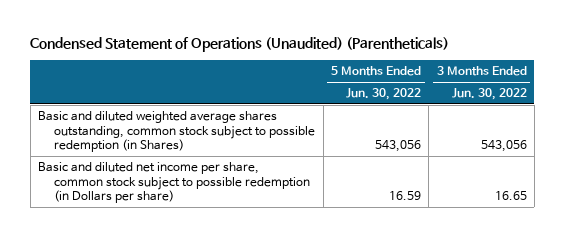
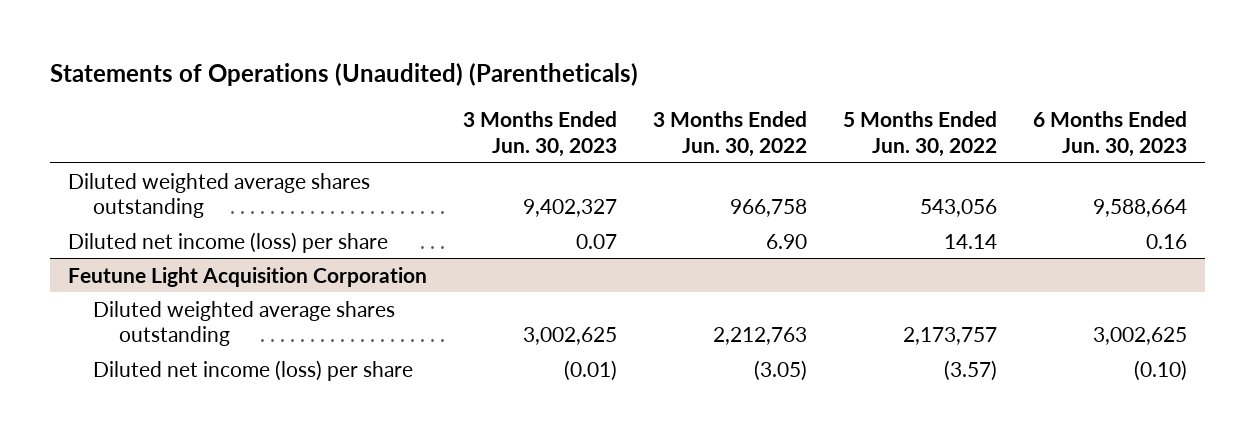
[30,37,450,53] Condensed Statement of Operations (Unaudited) (Parentheticals) -> [49,62,638,86] Statements of Operations (Unaudited) (Parentheticals)
none -> [462,111,617,157] 3 Months Ended Jun. 30, 2023
none -> [1032,111,1187,157] 6 Months Ended Jun. 30, 2023
[37,111,316,153] Basic and diluted weighted average shares outstanding, common stock subject to possible redemption (in Shares) -> [67,172,370,219] Diluted weighted average shares outstanding
[480,140,527,153] 543,056 -> [729,199,807,218] 966,758
[37,162,311,204] Basic and diluted net income per share, common stock subject to possible redemption (in Dollars per share) -> [67,231,388,253] Diluted net income (loss) per share
[388,191,421,201] 16.59 -> [943,233,997,249] 14.14
[494,191,527,201] 16.65 -> [765,233,807,249] 6.90
none -> [67,266,427,287] Feutune Light Acquisition Corporation
none -> [93,300,396,347] Diluted weighted average shares outstanding
none -> [93,359,414,381] Diluted net income (loss) per share

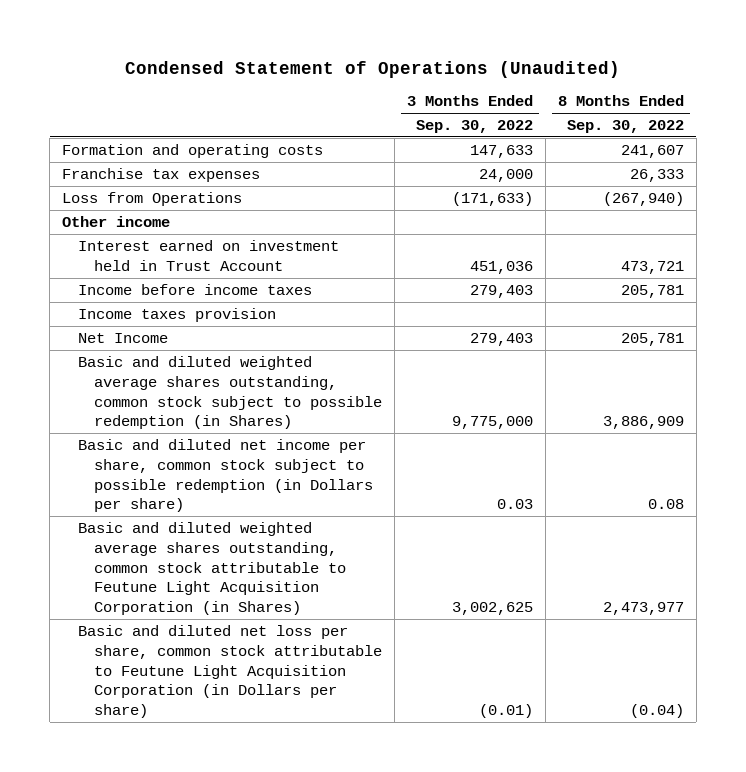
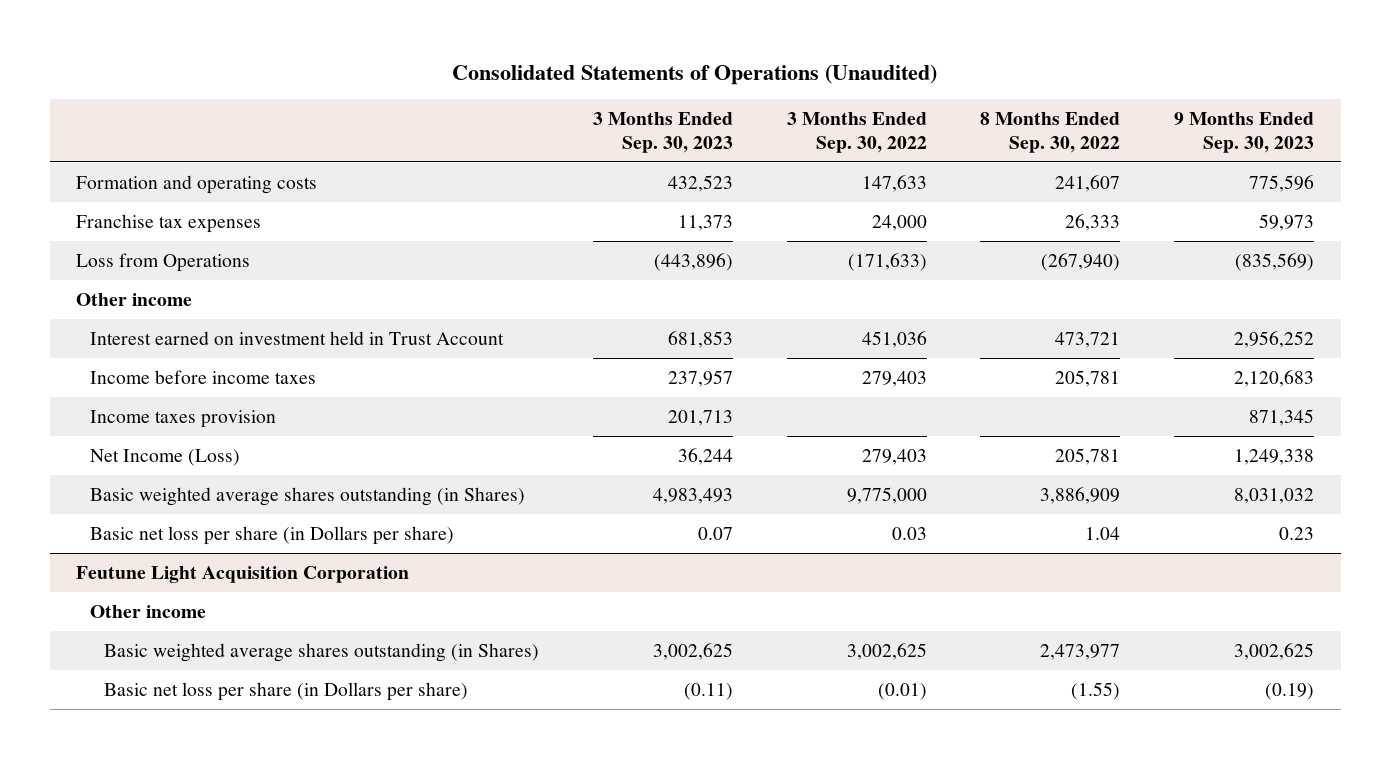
[125,60,621,78] Condensed Statement of Operations (Unaudited) -> [452,63,938,85] Consolidated Statements of Operations (Unaudited)
none -> [593,111,734,153] 3 Months Ended Sep. 30, 2023
none -> [1174,111,1315,153] 9 Months Ended Sep. 30, 2023
[78,624,383,719] Basic and diluted net loss per share, common stock attributable to Feutune Light Acquisition Corporation (in Dollars per share) -> none
[78,332,169,343] Net Income -> [90,448,241,466] Net Income (Loss)
[78,355,383,430] Basic and diluted weighted average shares outstanding, common stock subject to possible redemption (in Shares) -> [90,486,526,506] Basic weighted average shares outstanding (in Shares)
[78,438,374,513] Basic and diluted net income per share, common stock subject to possible redemption (in Dollars per share) -> [90,525,455,545] Basic net loss per share (in Dollars per share)
[647,499,684,510] 0.08 -> [1085,526,1121,540] 1.04
none -> [76,565,410,583] Feutune Light Acquisition Corporation
none -> [90,604,207,618] Other income
[78,521,347,616] Basic and diluted weighted average shares outstanding, common stock attributable to Feutune Light Acquisition Corporation (in Shares) -> [104,642,540,662] Basic weighted average shares outstanding (in Shares)
none -> [104,681,469,701] Basic net loss per share (in Dollars per share)

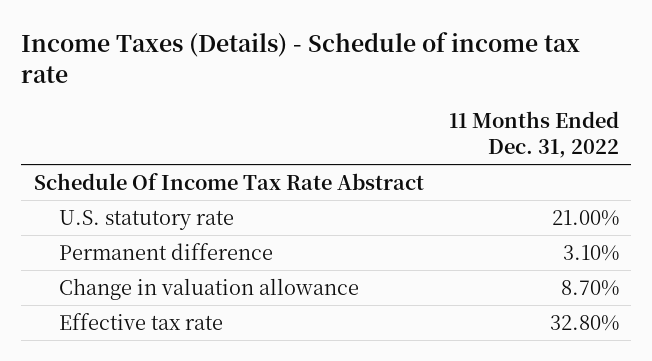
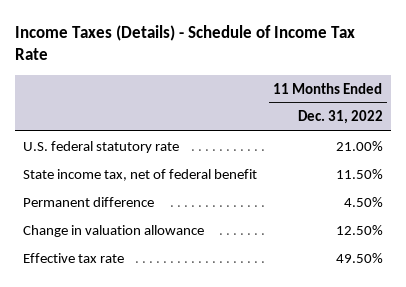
[21,32,581,84] Income Taxes (Details) - Schedule of income tax rate -> [15,24,356,61] Income Taxes (Details) - Schedule of Income Tax Rate
[33,172,424,190] Schedule Of Income Tax Rate Abstract -> none
[58,209,234,230] U.S. statutory rate -> [23,140,180,153] U.S. federal statutory rate
none -> [23,168,258,181] State income tax, net of federal benefit
[562,244,619,261] 3.10% -> [343,196,383,207] 4.50%
[560,279,619,296] 8.70% -> [335,224,383,235] 12.50%
[549,314,619,331] 32.80% -> [335,252,383,263] 49.50%

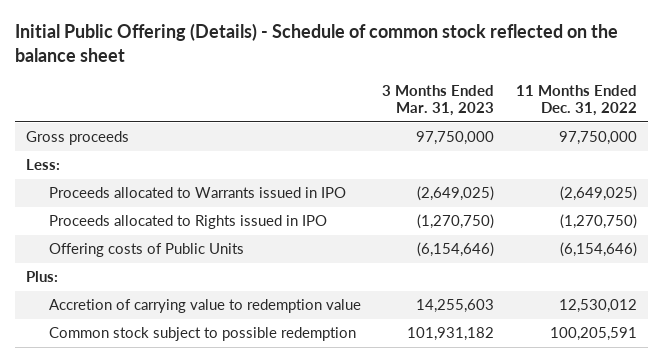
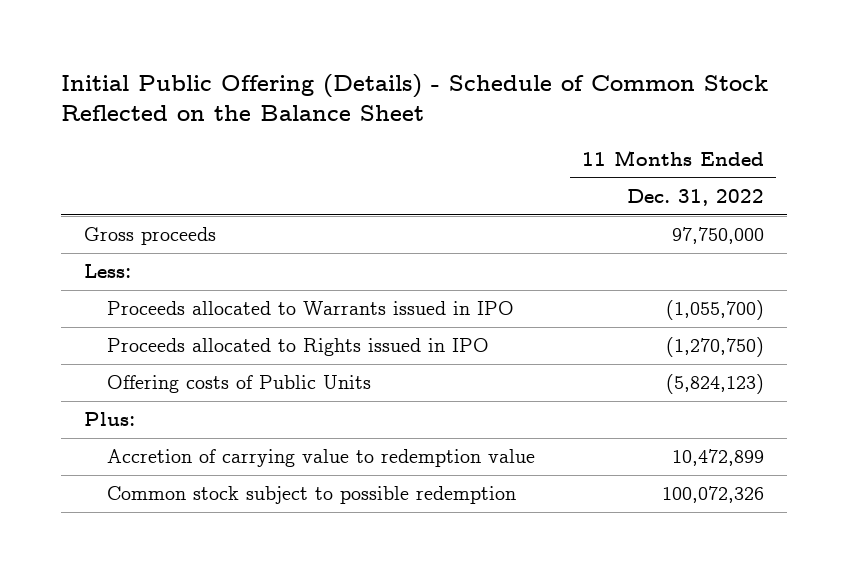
[15,23,619,62] Initial Public Offering (Details) - Schedule of common stock reflected on the balance sheet -> [60,74,768,122] Initial Public Offering (Details) - Schedule of Common Stock Reflected on the Balance Sheet
[382,85,495,117] 3 Months Ended Mar. 31, 2023 -> none
[560,186,638,202] (2,649,025) -> [666,300,765,321] (1,055,700)
[560,242,638,258] (6,154,646) -> [666,374,765,395] (5,824,123)
[559,299,638,314] 12,530,012 -> [672,449,765,467] 10,472,899
[550,327,638,342] 100,205,591 -> [662,486,765,504] 100,072,326

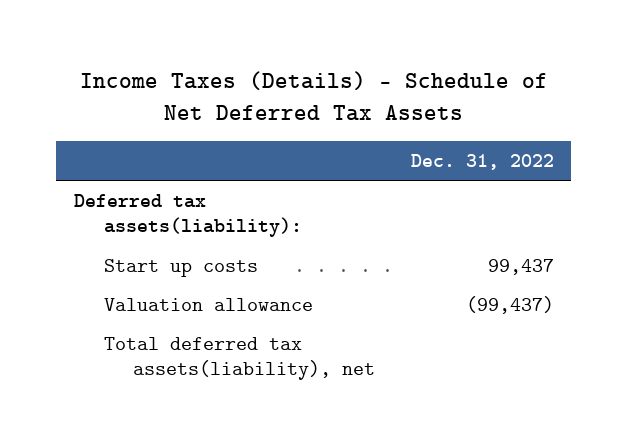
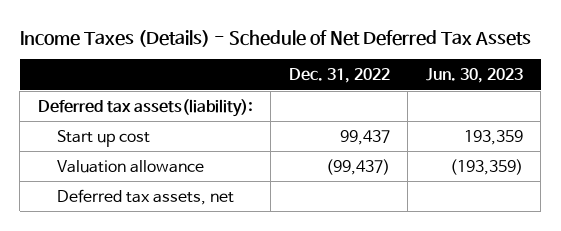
none -> [425,67,523,83] Jun. 30, 2023
[103,259,258,278] Start up costs -> [56,129,150,147] Start up cost
[103,337,376,381] Total deferred tax assets(liability), net -> [56,188,234,205] Deferred tax assets, net

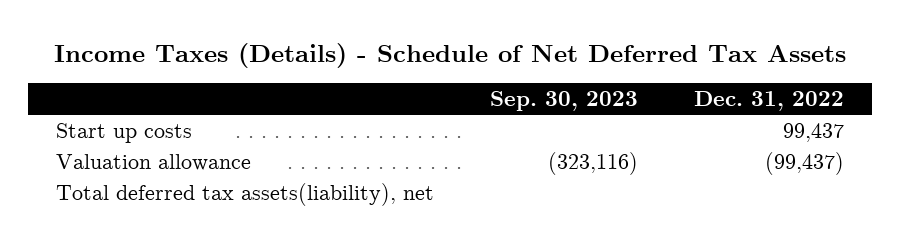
[425,67,523,83] Jun. 30, 2023 -> none
none -> [490,91,639,112] Sep. 30, 2023
[37,98,253,117] Deferred tax assets(liability): -> none
[56,129,150,147] Start up cost -> [56,122,193,143] Start up costs
[56,188,234,205] Deferred tax assets, net -> [56,182,435,206] Total deferred tax assets(liability), net

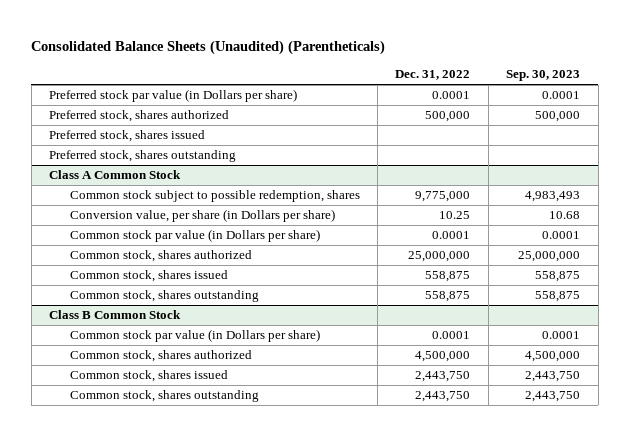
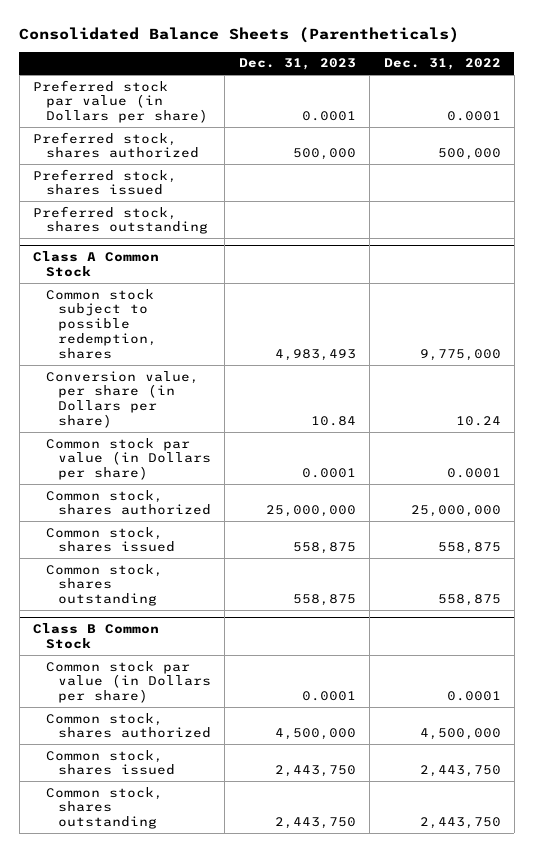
[31,40,386,56] Consolidated Balance Sheets (Unaudited) (Parentheticals) -> [19,27,460,44] Consolidated Balance Sheets (Parentheticals)
[506,70,581,82] Sep. 30, 2023 -> none
none -> [238,58,356,71] Dec. 31, 2023
[439,211,471,220] 10.25 -> [455,416,501,427] 10.24

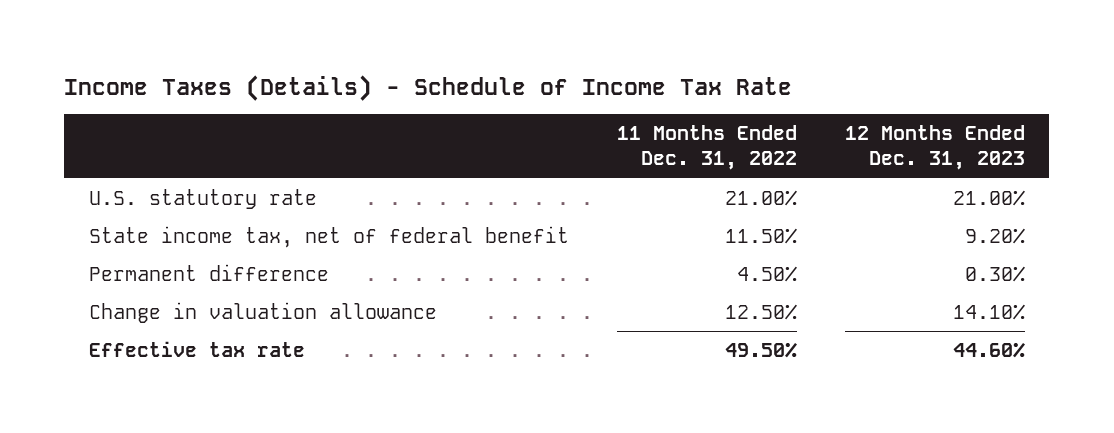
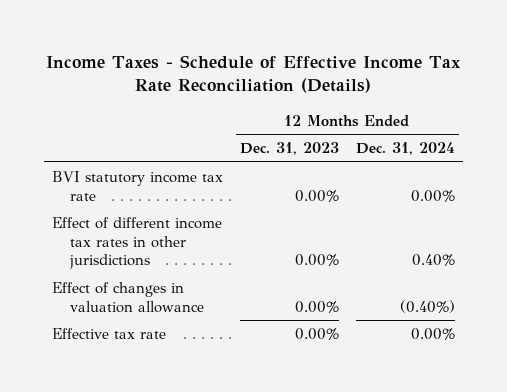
[64,74,793,101] Income Taxes (Details) - Schedule of Income Tax Rate -> [46,54,462,94] Income Taxes - Schedule of Effective Income Tax Rate Reconciliation (Details)
[616,125,797,171] 11 Months Ended Dec. 31, 2022 -> none
none -> [355,142,455,156] Dec. 31, 2024
[88,225,569,248] State income tax, net of federal benefit -> none
[88,263,329,281] Permanent difference -> none
[88,188,317,209] U.S. statutory rate -> [52,171,224,201] BVI statutory income tax rate
[953,189,1026,206] 21.00% -> [294,189,339,202] 0.00%
none -> [52,217,223,270] Effect of different income tax rates in other jurisdictions
[88,301,437,323] Change in valuation allowance -> [52,282,204,313] Effect of changes in valuation allowance
[953,303,1026,320] 14.10% -> [294,300,339,313] 0.00%
[953,342,1026,358] 44.60% -> [294,328,339,341] 0.00%

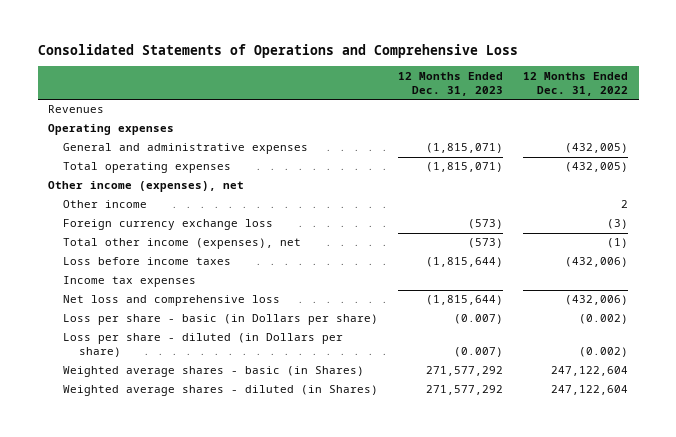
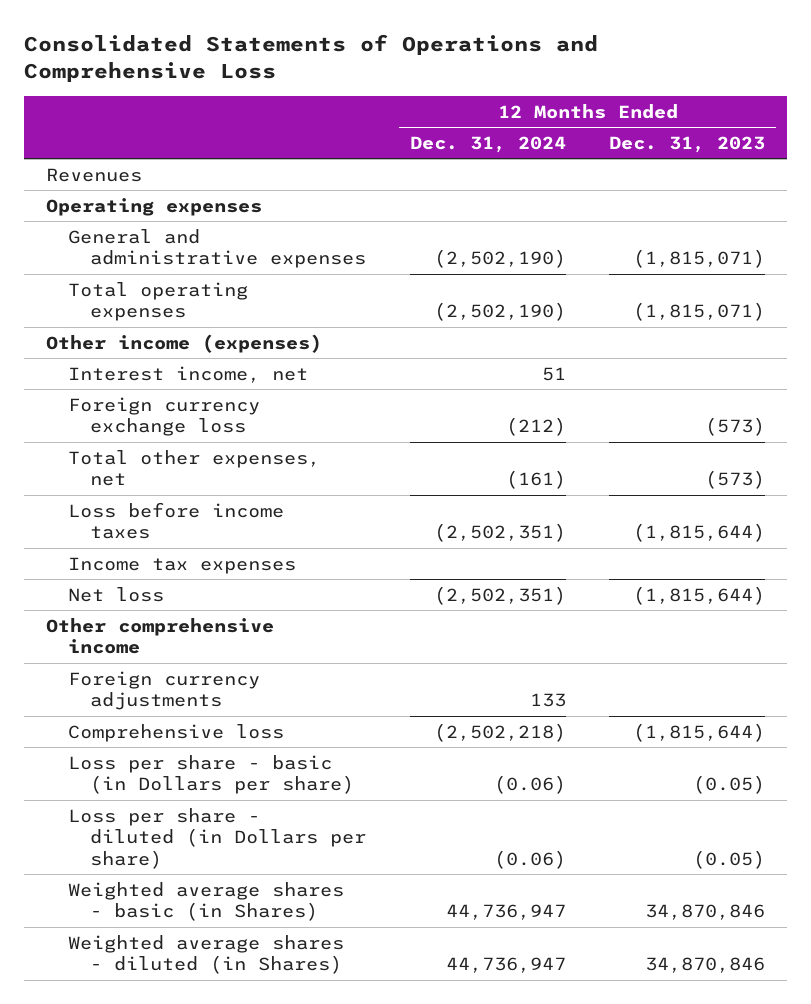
[523,71,629,96] 12 Months Ended Dec. 31, 2022 -> none
none -> [409,135,566,153] Dec. 31, 2024
[63,200,148,209] Other income -> none
[47,181,244,193] Other income (expenses), net -> [45,333,322,353] Other income (expenses)
none -> [68,365,309,383] Interest income, net
[63,238,302,250] Total other income (expenses), net -> [68,449,321,487] Total other expenses, net
[63,295,281,307] Net loss and comprehensive loss -> [68,586,165,602] Net loss
none -> [45,617,274,655] Other comprehensive income
none -> [68,670,261,711] Foreign currency adjustments
none -> [68,723,285,742] Comprehensive loss
[454,314,504,325] (0.007) -> [693,775,766,795] (0.05)
[454,347,504,358] (0.007) -> [693,849,766,869] (0.05)
[426,366,504,377] 271,577,292 -> [645,904,766,921] 34,870,846
[426,385,504,396] 271,577,292 -> [645,957,766,974] 34,870,846

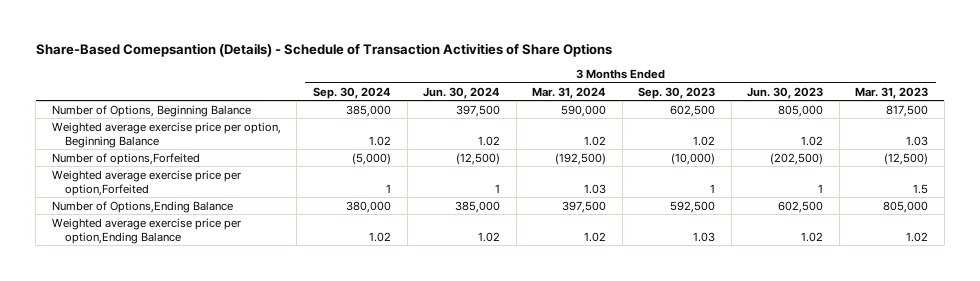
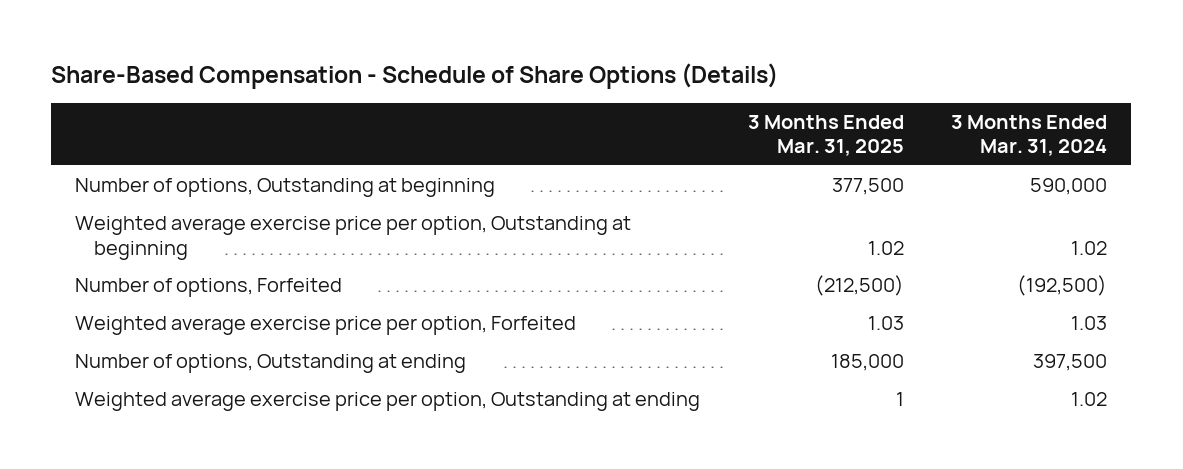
[35,42,612,57] Share-Based Comepsantion (Details) - Schedule of Transaction Activities of Share Options -> [51,62,779,89] Share-Based Compensation - Schedule of Share Options (Details)
[313,86,392,99] Sep. 30, 2024 -> none
[423,86,501,99] Jun. 30, 2024 -> none
[638,86,716,99] Sep. 30, 2023 -> none
[747,86,824,99] Jun. 30, 2023 -> none
[855,86,929,99] Mar. 31, 2023 -> none
none -> [747,114,904,157] 3 Months Ended Mar. 31, 2025
[51,104,251,117] Number of Options, Beginning Balance -> [75,178,496,198] Number of options, Outstanding at beginning
[51,121,281,148] Weighted average exercise price per option, Beginning Balance -> [75,216,632,260] Weighted average exercise price per option, Outstanding at beginning
[51,152,200,165] Number of options,Forfeited -> [75,278,343,298] Number of options, Forfeited
[51,169,241,196] Weighted average exercise price per option,Forfeited -> [75,316,577,336] Weighted average exercise price per option, Forfeited
[51,200,233,213] Number of Options,Ending Balance -> [75,354,467,374] Number of options, Outstanding at ending
[51,217,241,244] Weighted average exercise price per option,Ending Balance -> [75,392,701,412] Weighted average exercise price per option, Outstanding at ending

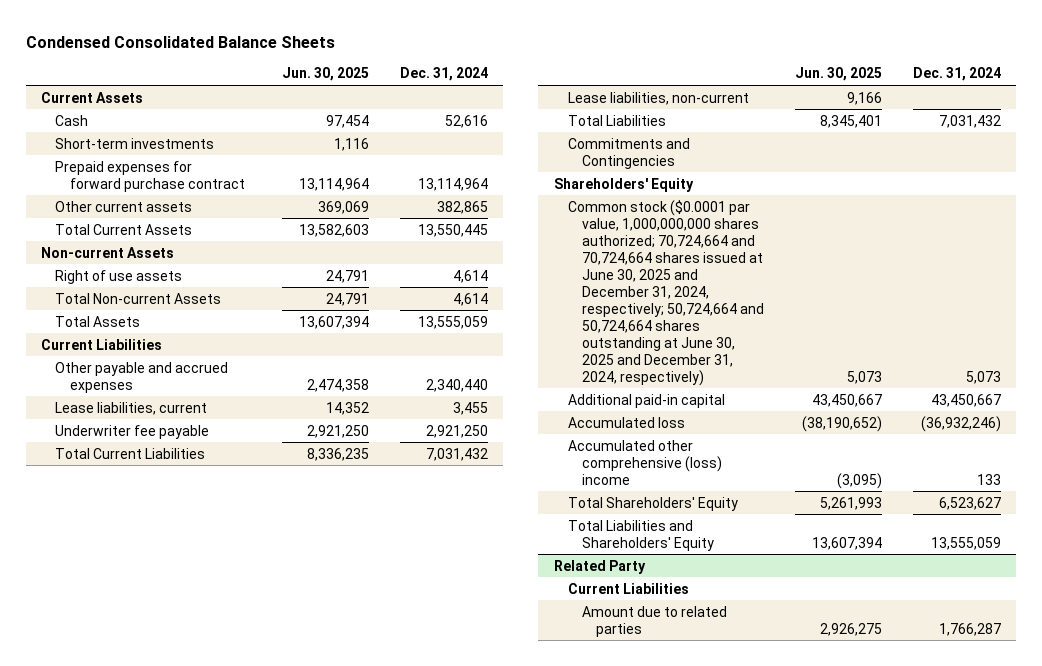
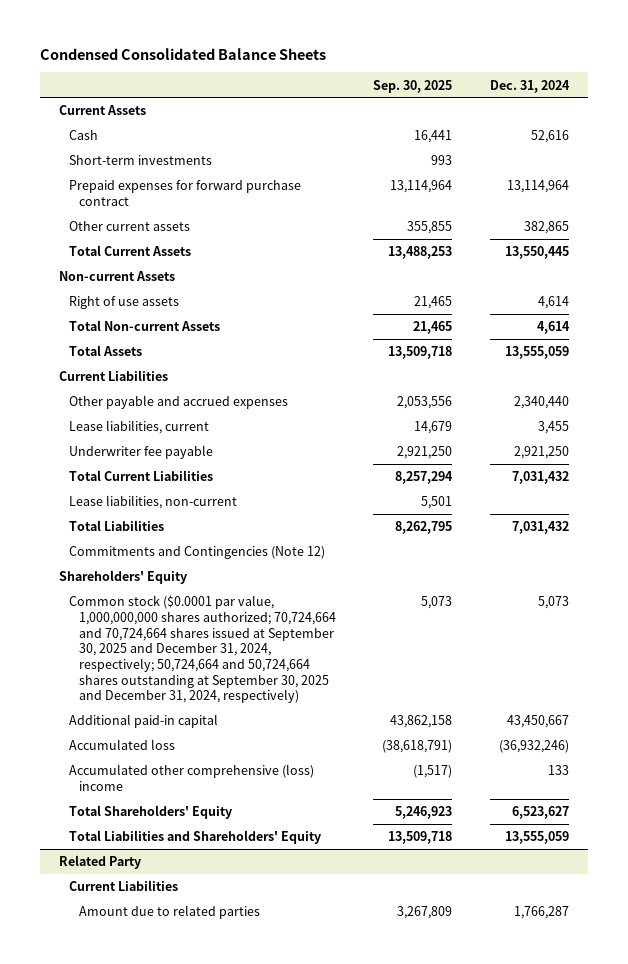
[282,67,370,82] Jun. 30, 2025 -> none
none -> [373,79,453,93] Sep. 30, 2025
[567,137,690,169] Commitments and Contingencies -> [69,546,326,560] Commitments and Contingencies (Note 12)
[567,199,765,386] Common stock ($0.0001 par value, 1,000,000,000 shares authorized; 70,724,664 and 70,724,664 shares issued at June 30, 2025 and December 31, 2024, respectively; 50,724,664 and 50,724,664 shares outstanding at June 30, 2025 and December 31, 2024, respectively) -> [69,595,336,704] Common stock ($0.0001 par value, 1,000,000,000 shares authorized; 70,724,664 and 70,724,664 shares issued at September 30, 2025 and December 31, 2024, respectively; 50,724,664 and 50,724,664 shares outstanding at September 30, 2025 and December 31, 2024, respectively)

